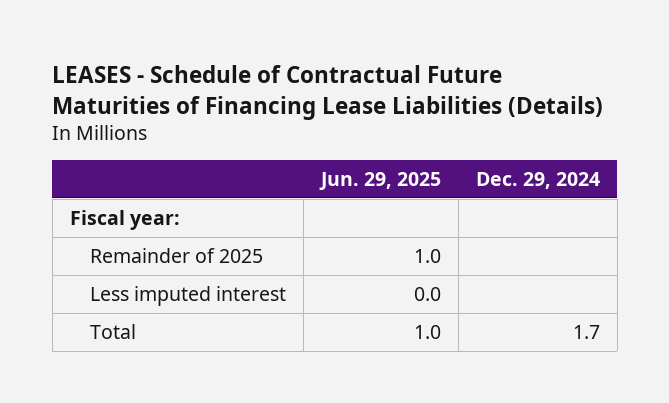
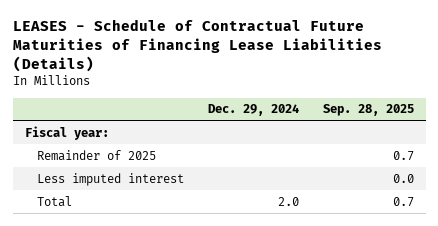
[318,171,441,190] Jun. 29, 2025 -> none
none -> [322,104,414,117] Sep. 28, 2025
[572,325,600,340] 1.7 -> [277,196,299,206] 2.0

